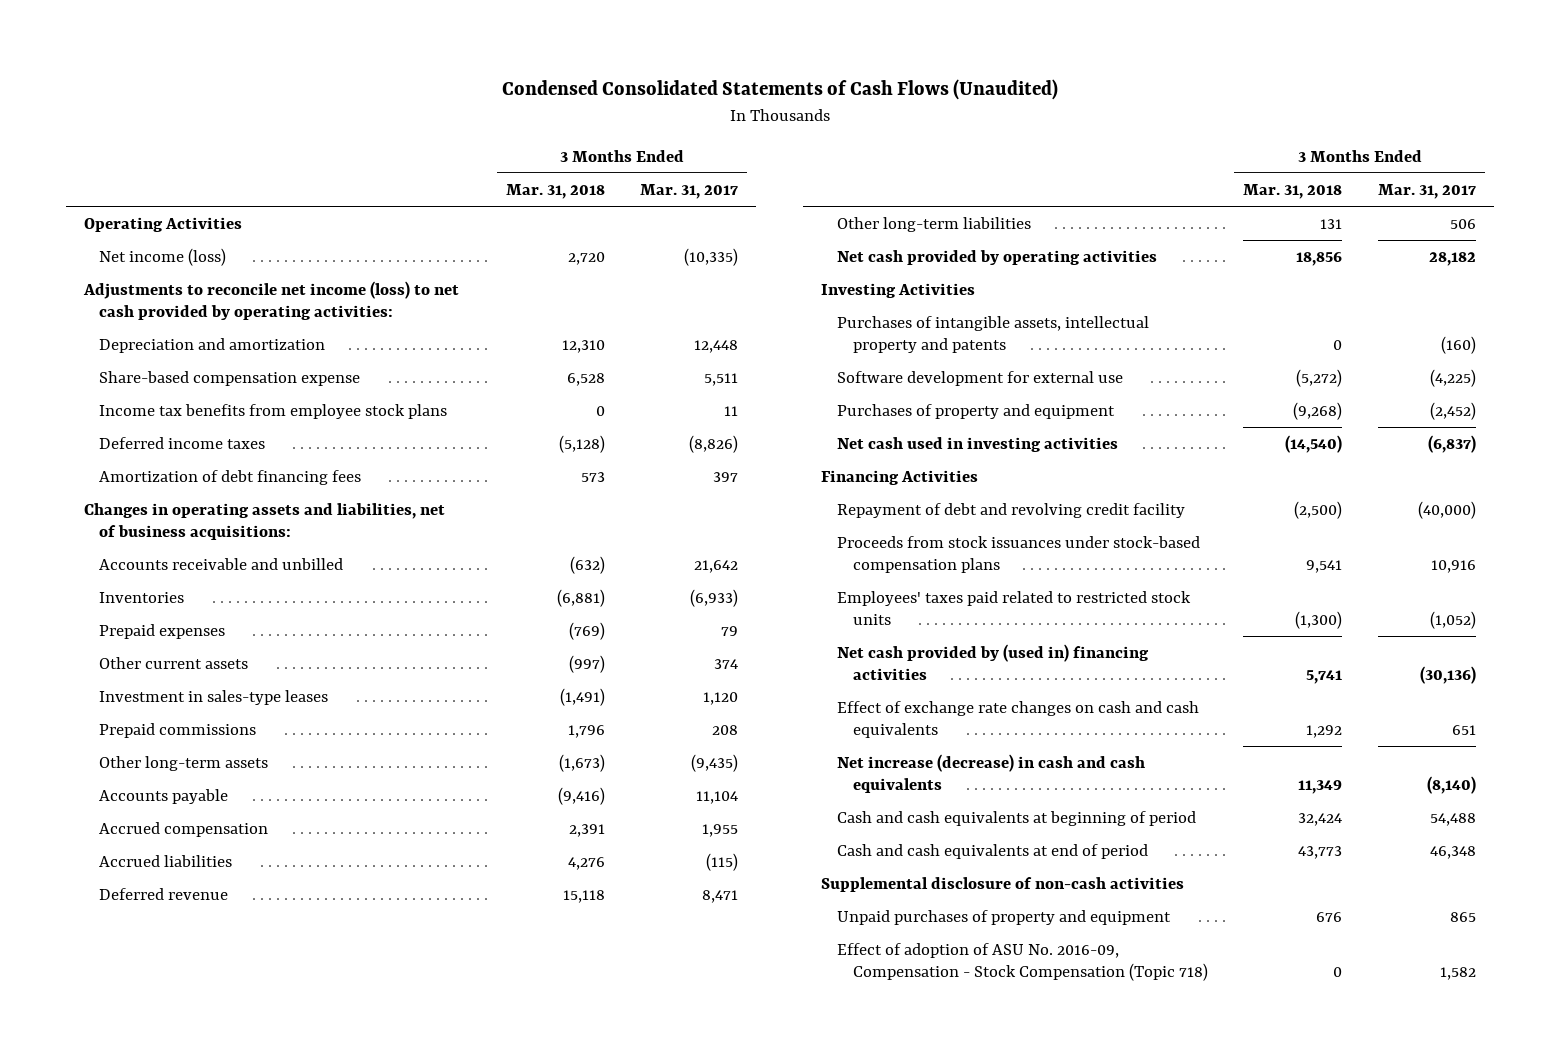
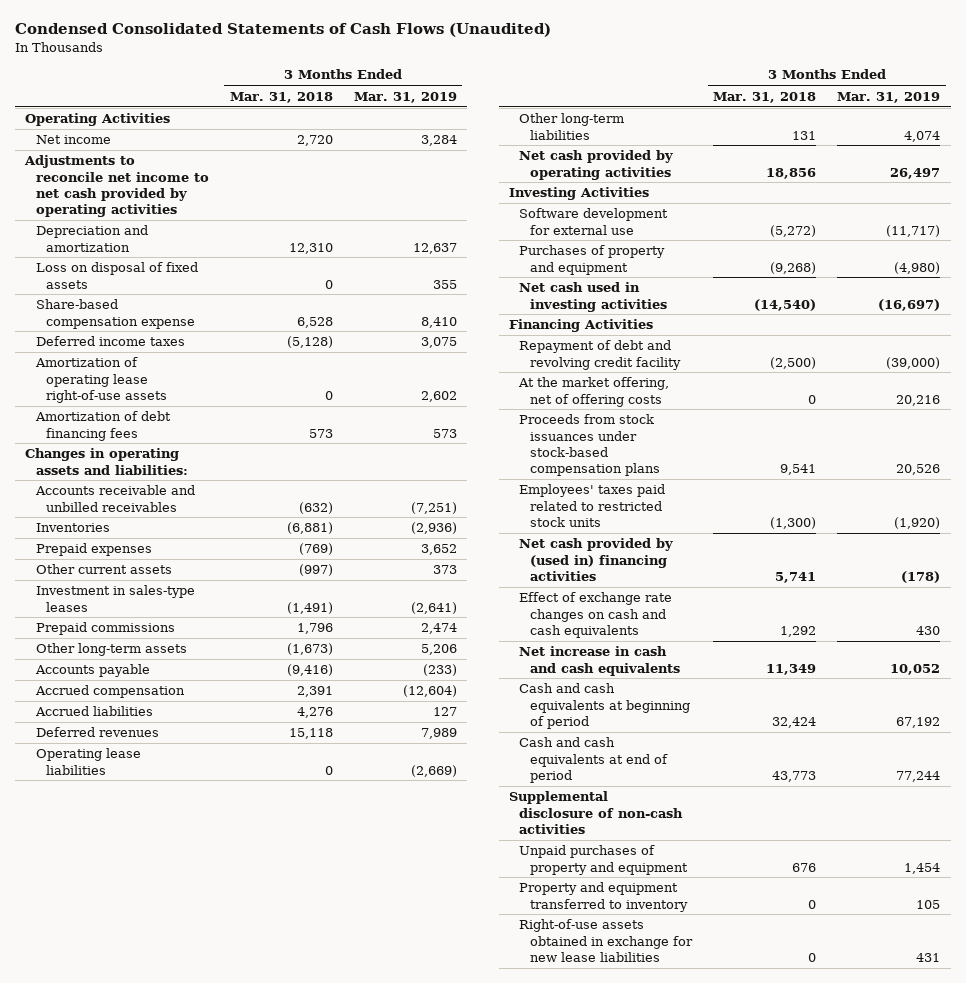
[640,183,739,199] Mar. 31, 2017 -> none
none -> [353,91,457,103] Mar. 31, 2019
[99,247,227,266] Net income (loss) -> [35,135,111,145] Net income
[82,280,459,321] Adjustments to reconcile net income (loss) to net cash provided by operating activities: -> [24,155,209,218] Adjustments to reconcile net income to net cash provided by operating activities
none -> [35,262,198,289] Loss on disposal of fixed assets
[99,403,448,419] Income tax benefits from employee stock plans -> none
none -> [34,357,167,403] Amortization of operating lease right-of-use assets
[83,502,445,541] Changes in operating assets and liabilities, net of business acquisitions: -> [25,448,188,475] Changes in operating assets and liabilities:
[99,557,344,570] Accounts receivable and unbilled -> [34,485,195,512] Accounts receivable and unbilled receivables
[99,887,229,900] Deferred revenue -> [35,727,159,738] Deferred revenues
none -> [35,748,141,775] Operating lease liabilities
[836,315,1149,354] Purchases of intangible assets, intellectual property and patents -> none
none -> [518,377,670,407] At the market offering, net of offering costs
[836,753,1145,794] Net increase (decrease) in cash and cash equivalents -> [519,646,680,676] Net increase in cash and cash equivalents
[836,942,1208,982] Effect of adoption of ASU No. 2016-09, Compensation - Stock Compensation (Topic 718) -> none
none -> [519,882,688,912] Property and equipment transferred to inventory
none -> [519,919,693,962] Right-of-use assets obtained in exchange for new lease liabilities

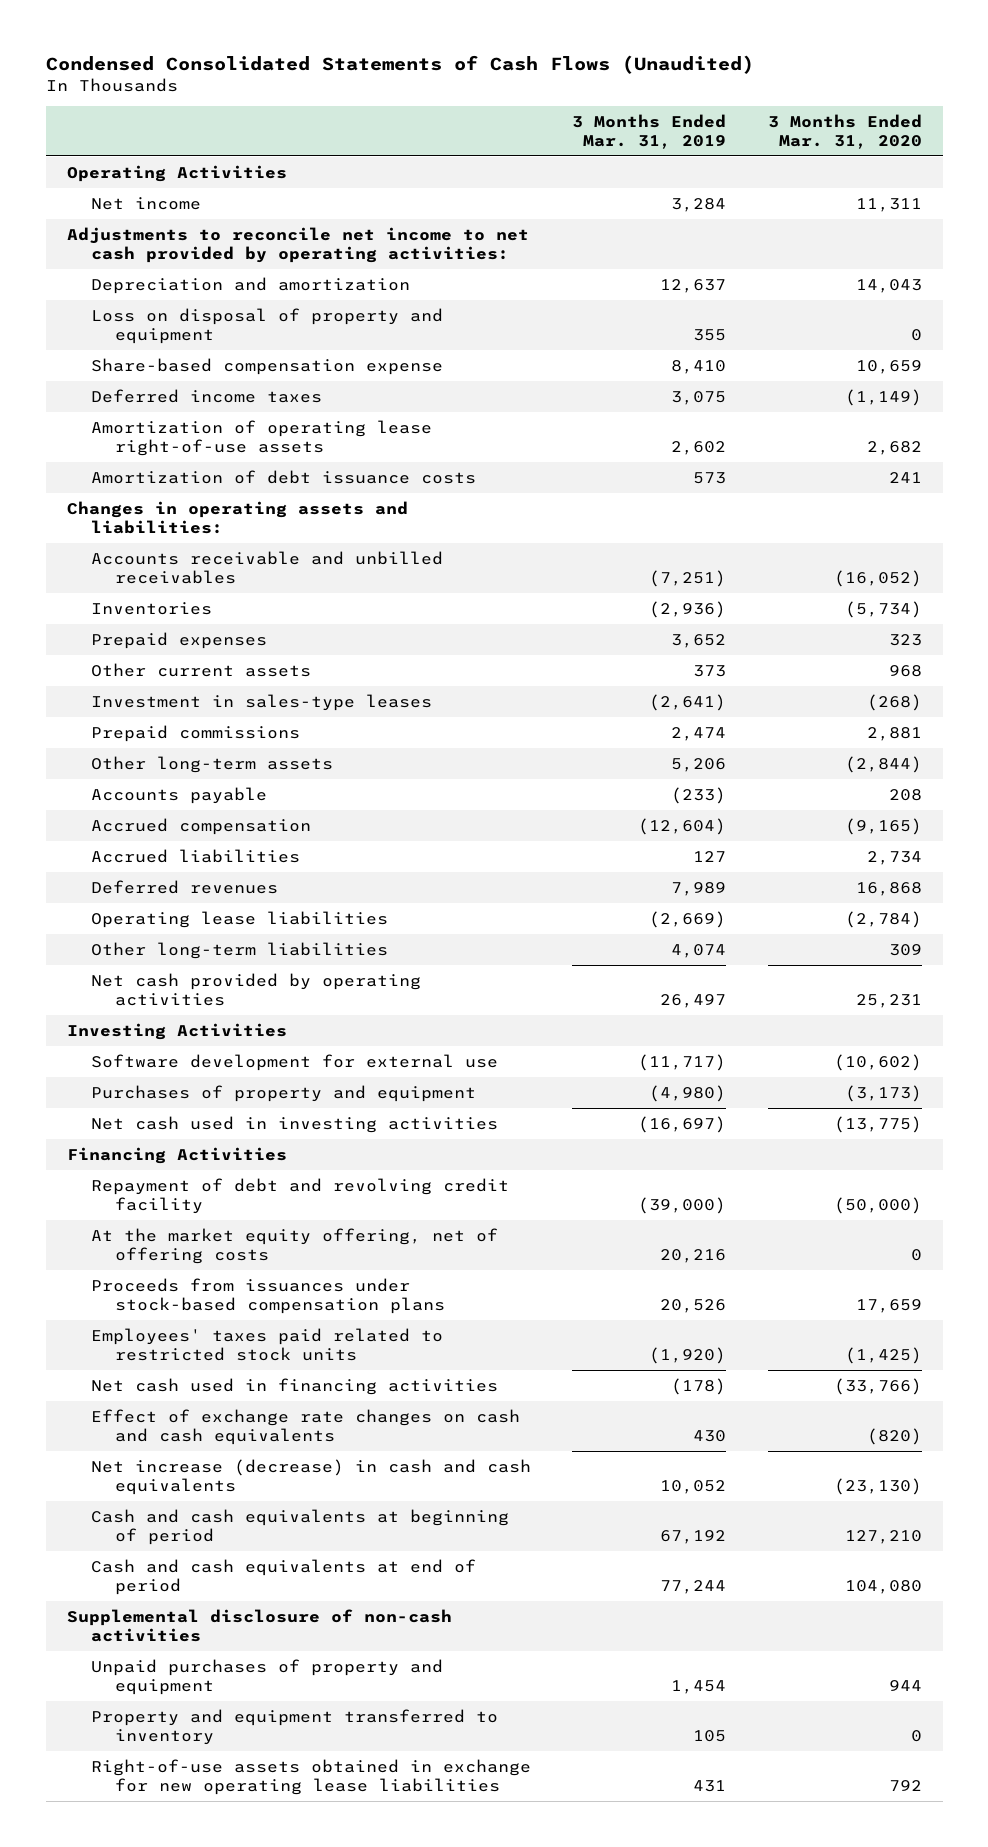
[229,91,333,103] Mar. 31, 2018 -> none
none -> [767,113,922,150] 3 Months Ended Mar. 31, 2020
[24,155,209,218] Adjustments to reconcile net income to net cash provided by operating activities -> [66,226,529,264] Adjustments to reconcile net income to net cash provided by operating activities:
[35,262,198,289] Loss on disposal of fixed assets -> [90,307,443,345] Loss on disposal of property and equipment
[34,411,171,441] Amortization of debt financing fees -> [90,469,476,484] Amortization of debt issuance costs
[518,377,670,407] At the market offering, net of offering costs -> [90,1227,498,1265] At the market equity offering, net of offering costs
[519,414,660,477] Proceeds from stock issuances under stock-based compensation plans -> [90,1277,445,1315] Proceeds from issuances under stock-based compensation plans
[519,538,674,581] Net cash provided by (used in) financing activities -> [90,1377,498,1395] Net cash used in financing activities
[519,646,680,676] Net increase in cash and cash equivalents -> [90,1458,531,1496] Net increase (decrease) in cash and cash equivalents
[519,919,693,962] Right-of-use assets obtained in exchange for new lease liabilities -> [90,1758,531,1796] Right-of-use assets obtained in exchange for new operating lease liabilities

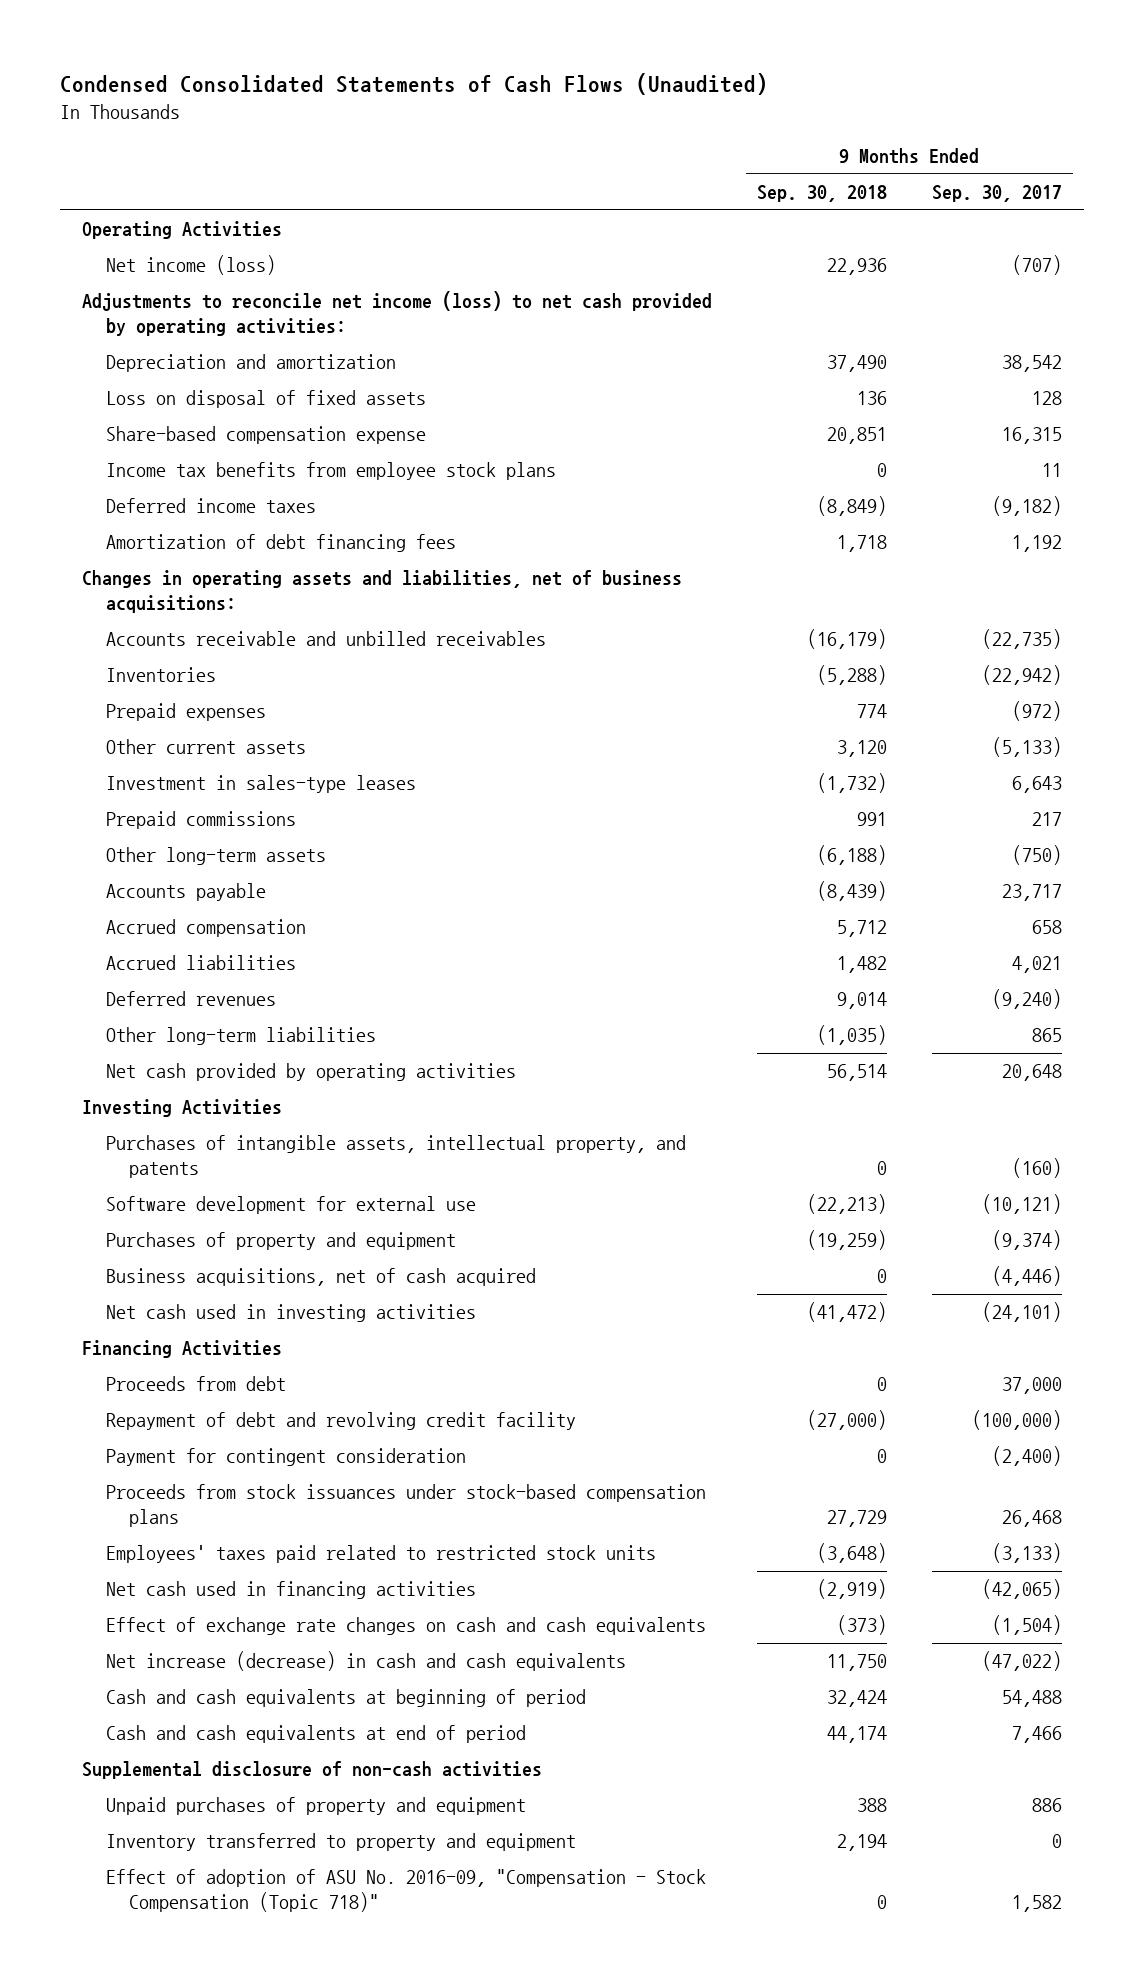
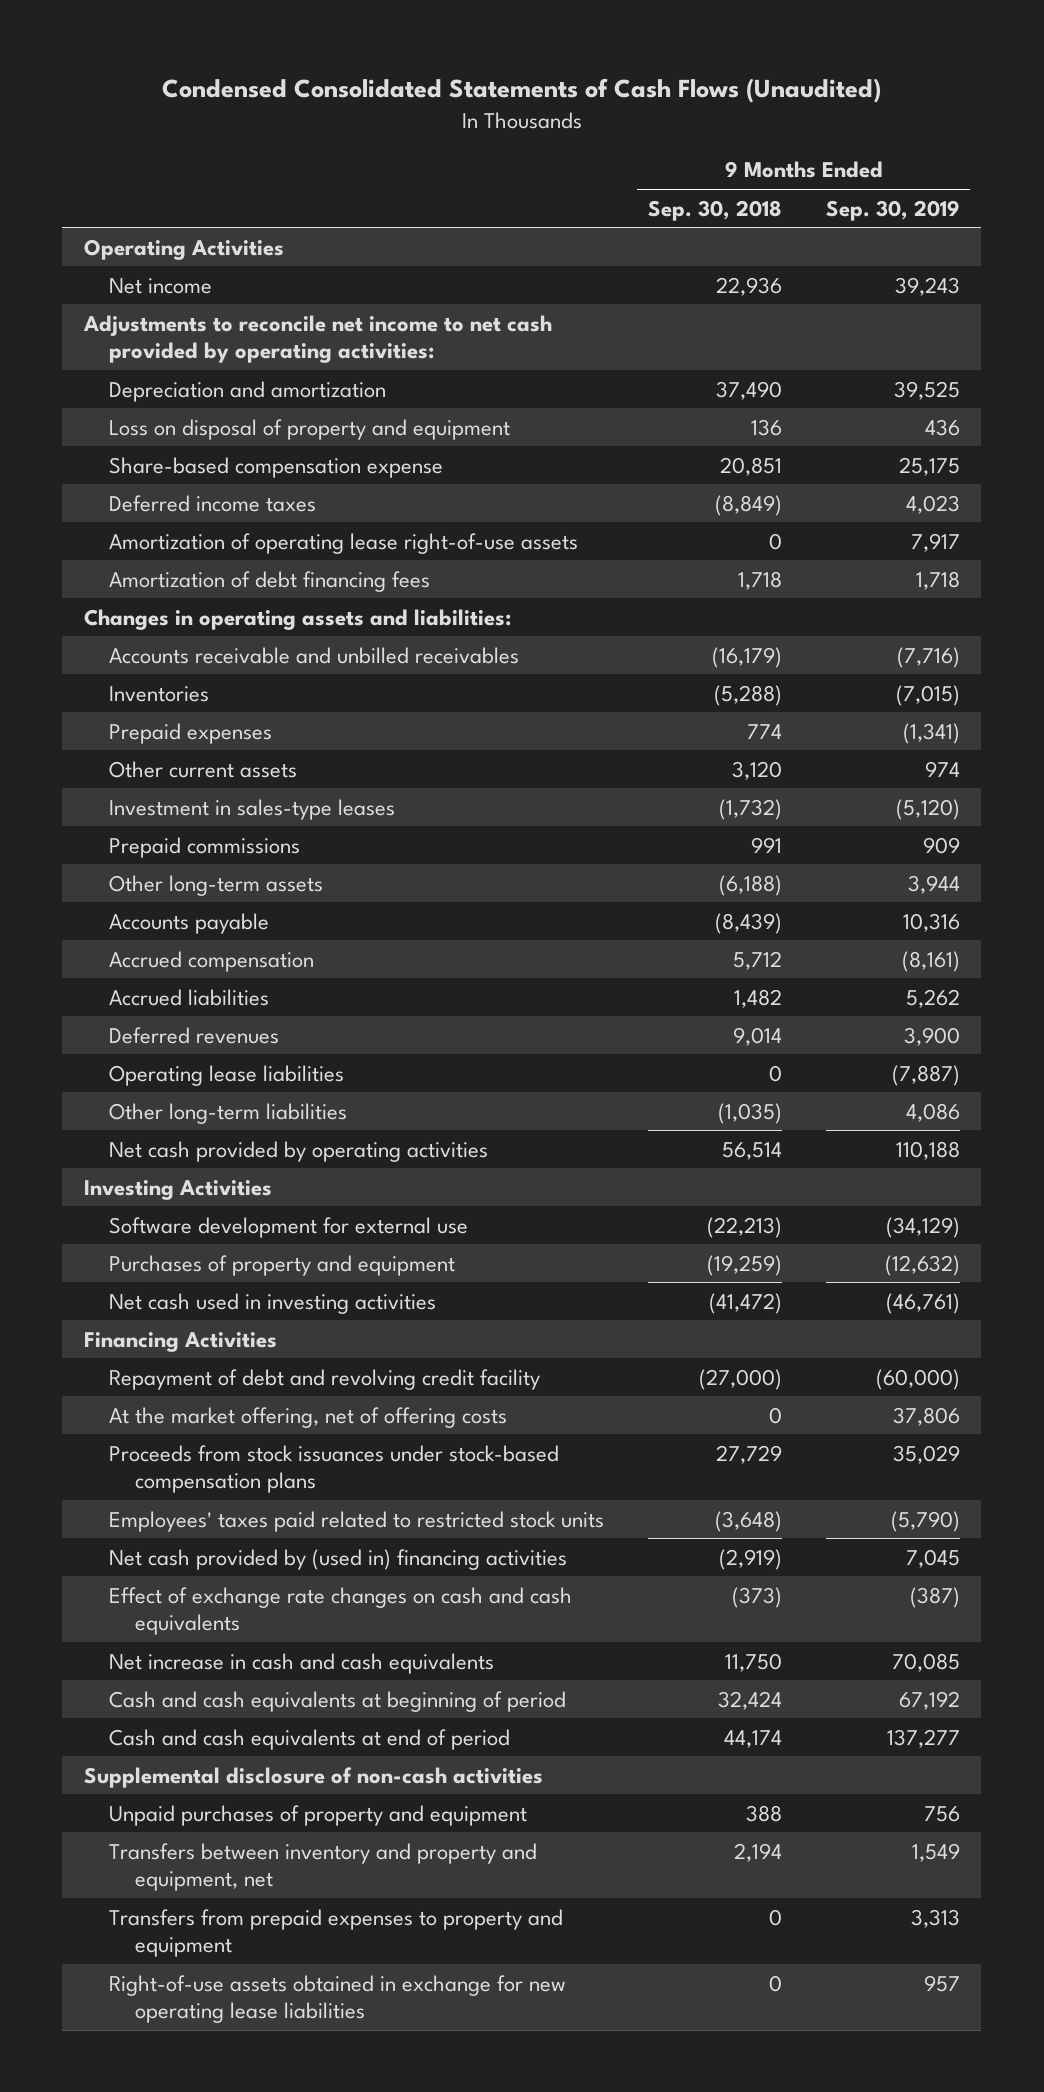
[931,185,1062,203] Sep. 30, 2017 -> none
none -> [825,199,960,221] Sep. 30, 2019
[105,255,276,276] Net income (loss) -> [109,277,213,294] Net income
[82,291,713,337] Adjustments to reconcile net income (loss) to net cash provided by operating activities: -> [83,314,553,364] Adjustments to reconcile net income to net cash provided by operating activities:
[105,390,426,409] Loss on disposal of fixed assets -> [109,418,511,440] Loss on disposal of property and equipment
[105,462,556,481] Income tax benefits from employee stock plans -> none
none -> [109,532,579,554] Amortization of operating lease right-of-use assets
[82,570,683,614] Changes in operating assets and liabilities, net of business acquisitions: -> [84,608,512,630] Changes in operating assets and liabilities:
none -> [109,1064,345,1086] Operating lease liabilities
[105,1135,686,1179] Purchases of intangible assets, intellectual property, and patents -> none
[105,1268,536,1287] Business acquisitions, net of cash acquired -> none
[105,1376,286,1392] Proceeds from debt -> none
[105,1448,466,1467] Payment for contingent consideration -> [109,1406,508,1428] At the market offering, net of offering costs
[105,1581,476,1600] Net cash used in financing activities -> [109,1548,568,1570] Net cash provided by (used in) financing activities
[105,1651,626,1672] Net increase (decrease) in cash and cash equivalents -> [109,1652,495,1674] Net increase in cash and cash equivalents
[105,1869,706,1913] Effect of adoption of ASU No. 2016-09, "Compensation - Stock Compensation (Topic 718)" -> none
[105,1833,576,1852] Inventory transferred to property and equipment -> [109,1842,538,1892] Transfers between inventory and property and equipment, net
none -> [109,1908,564,1958] Transfers from prepaid expenses to property and equipment
none -> [109,1974,567,2024] Right-of-use assets obtained in exchange for new operating lease liabilities

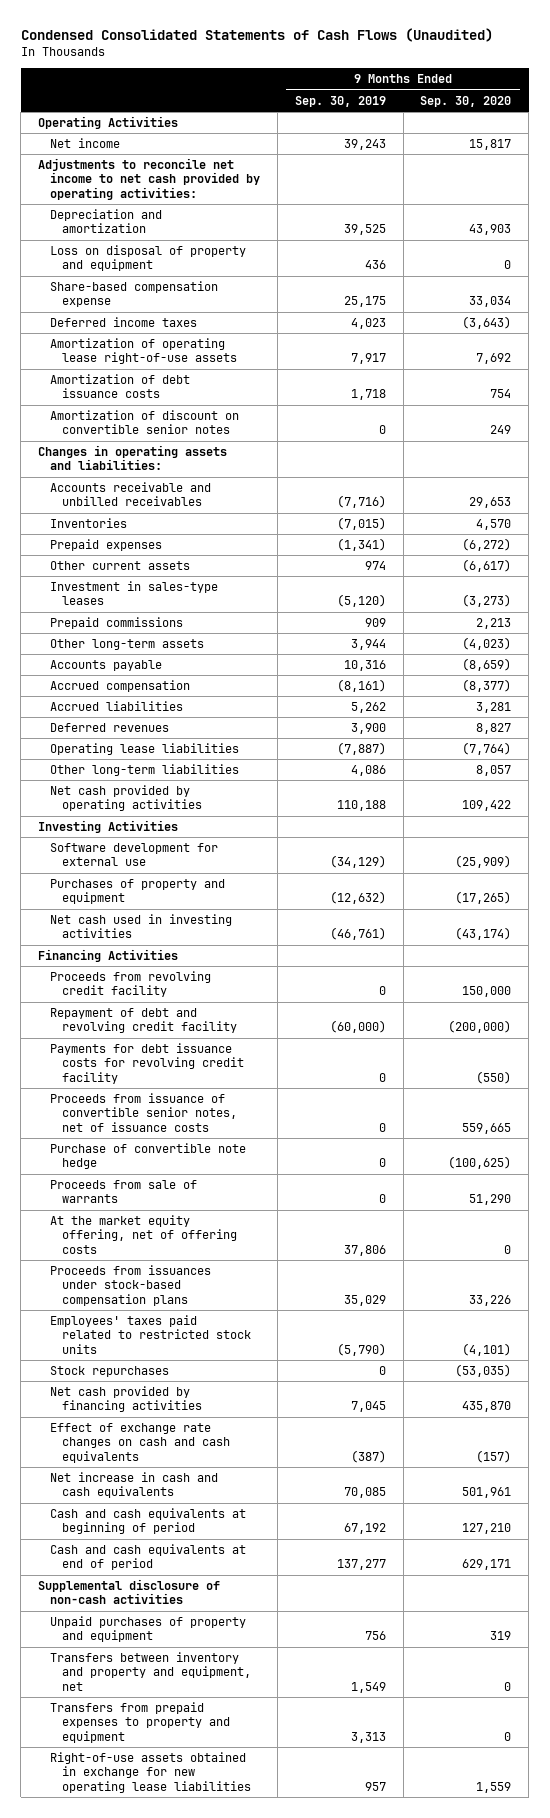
[647,199,782,221] Sep. 30, 2018 -> none
none -> [420,95,512,107] Sep. 30, 2020
[109,570,431,592] Amortization of debt financing fees -> [49,374,190,399] Amortization of debt issuance costs
none -> [49,410,239,435] Amortization of discount on convertible senior notes
none -> [49,971,211,998] Proceeds from revolving credit facility
none -> [49,1043,244,1084] Payments for debt issuance costs for revolving credit facility
none -> [49,1093,237,1132] Proceeds from issuance of convertible senior notes, net of issuance costs
none -> [49,1143,246,1170] Purchase of convertible note hedge
none -> [49,1180,197,1204] Proceeds from sale of warrants
[109,1406,508,1428] At the market offering, net of offering costs -> [49,1215,237,1254] At the market equity offering, net of offering costs
[109,1444,560,1494] Proceeds from stock issuances under stock-based compensation plans -> [49,1265,211,1306] Proceeds from issuances under stock-based compensation plans
none -> [49,1366,169,1378] Stock repurchases
[109,1548,568,1570] Net cash provided by (used in) financing activities -> [49,1386,202,1413] Net cash provided by financing activities

